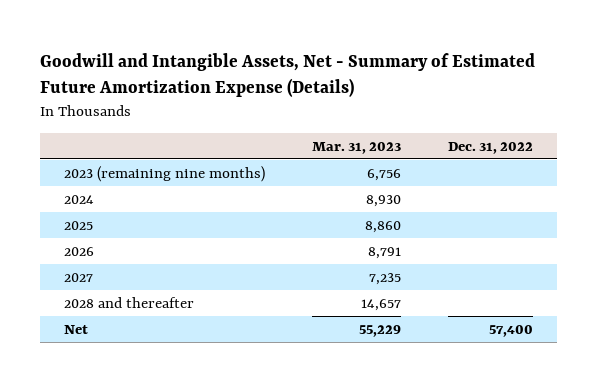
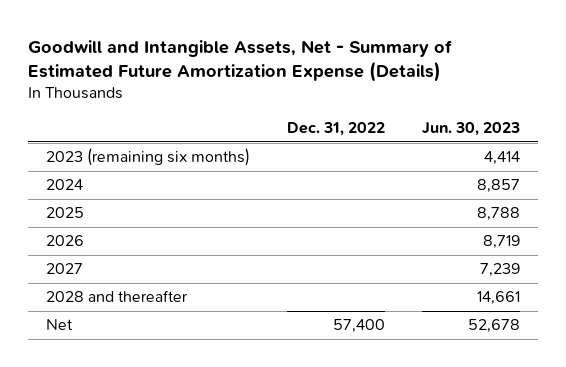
[312,141,402,154] Mar. 31, 2023 -> none
none -> [422,122,521,137] Jun. 30, 2023
[63,165,265,182] 2023 (remaining nine months) -> [46,148,251,167] 2023 (remaining six months)

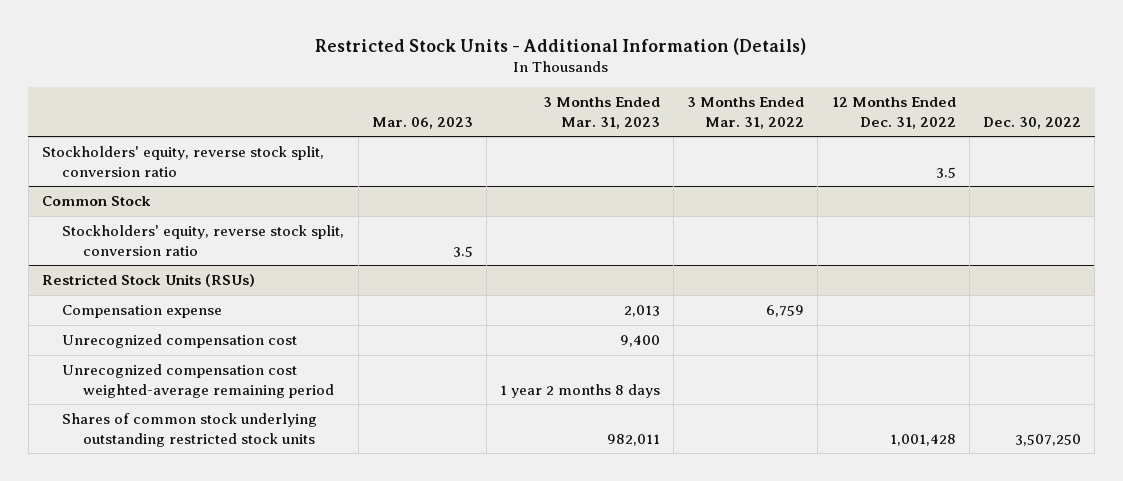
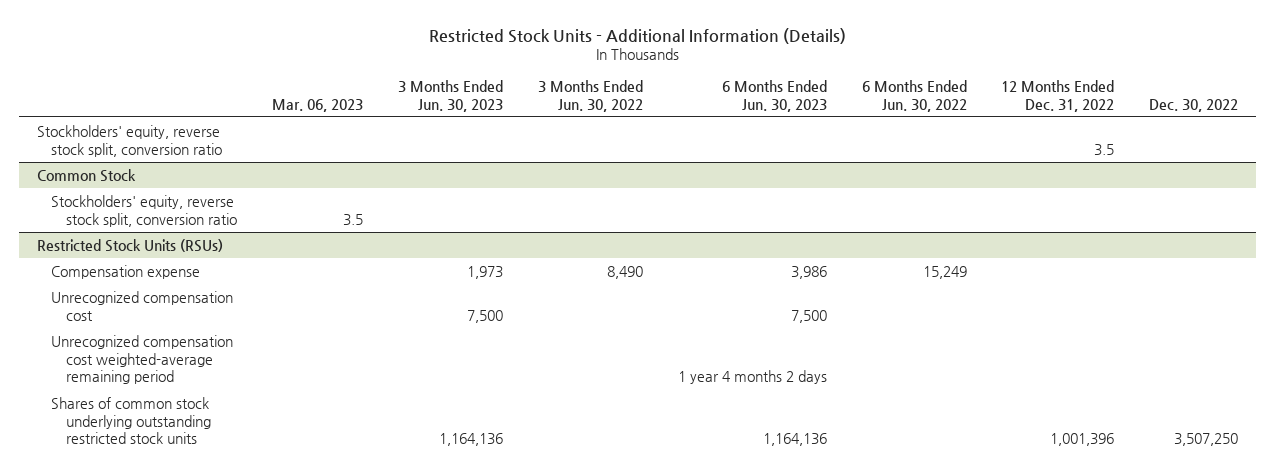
[543,97,661,129] 3 Months Ended Mar. 31, 2023 -> none
[687,97,805,129] 3 Months Ended Mar. 31, 2022 -> none
none -> [397,79,503,112] 3 Months Ended Jun. 30, 2023
none -> [537,79,643,112] 3 Months Ended Jun. 30, 2022
none -> [721,79,827,112] 6 Months Ended Jun. 30, 2023
none -> [861,79,967,112] 6 Months Ended Jun. 30, 2022
[889,433,956,446] 1,001,428 -> [1050,433,1115,447] 1,001,396

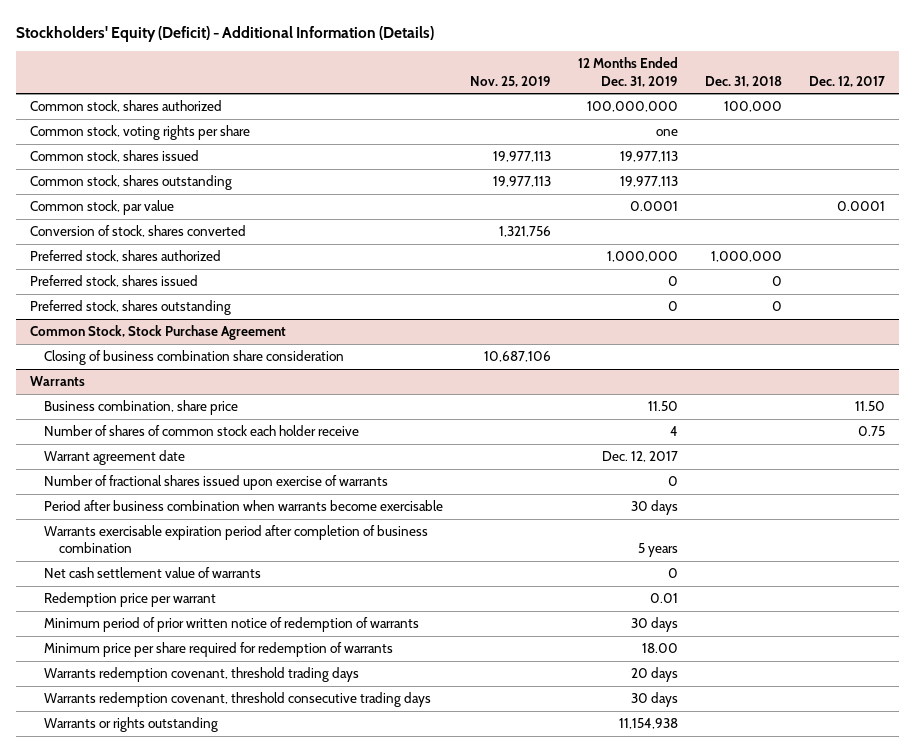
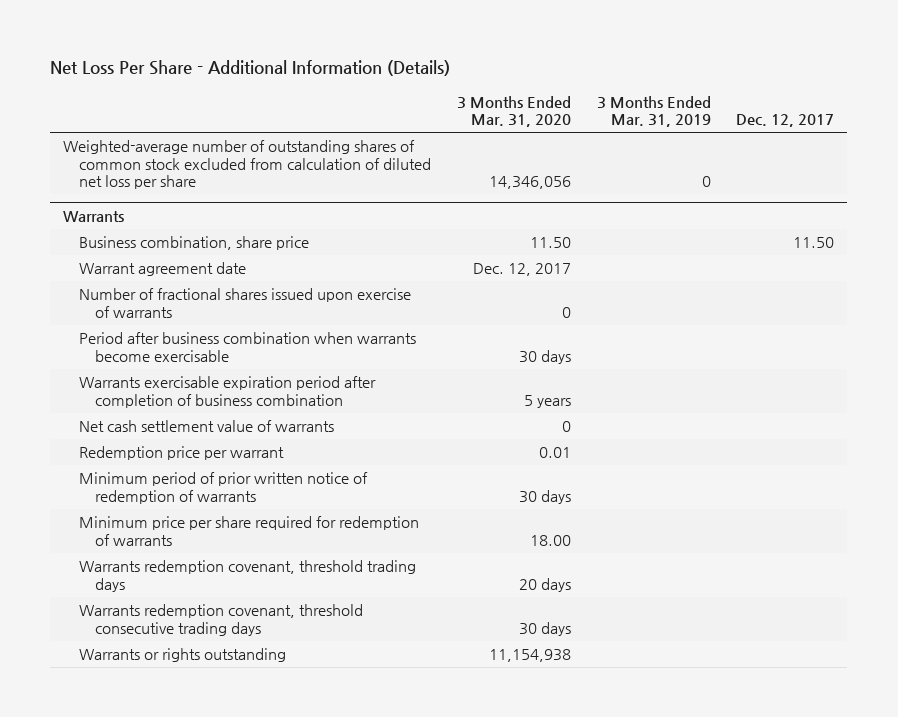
[16,25,435,42] Stockholders' Equity (Deficit) - Additional Information (Details) -> [50,60,451,77] Net Loss Per Share - Additional Information (Details)
[470,75,552,87] Nov. 25, 2019 -> none
[578,57,679,87] 12 Months Ended Dec. 31, 2019 -> none
[705,75,783,87] Dec. 31, 2018 -> none
none -> [456,95,571,128] 3 Months Ended Mar. 31, 2020
none -> [596,95,711,128] 3 Months Ended Mar. 31, 2019
[29,100,222,113] Common stock, shares authorized -> none
[29,125,250,141] Common stock, voting rights per share -> none
[29,150,199,163] Common stock, shares issued -> none
[29,175,232,191] Common stock, shares outstanding -> none
[29,200,174,216] Common stock, par value -> none
[29,225,246,238] Conversion of stock, shares converted -> none
[29,250,221,263] Preferred stock, shares authorized -> none
[29,275,198,288] Preferred stock, shares issued -> none
[29,300,231,316] Preferred stock, shares outstanding -> none
[29,325,286,341] Common Stock, Stock Purchase Agreement -> none
[44,350,345,366] Closing of business combination share consideration -> none
none -> [63,140,432,190] Weighted-average number of outstanding shares of common stock excluded from calculation of diluted net loss per share
[44,425,360,437] Number of shares of common stock each holder receive -> none

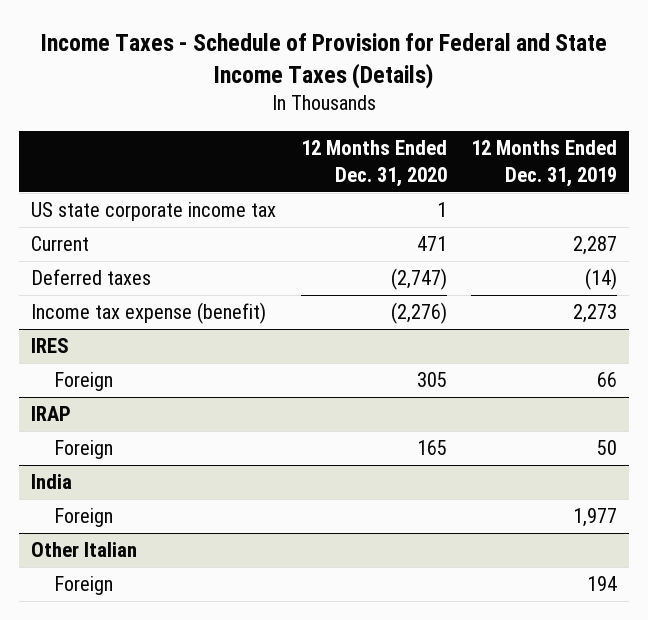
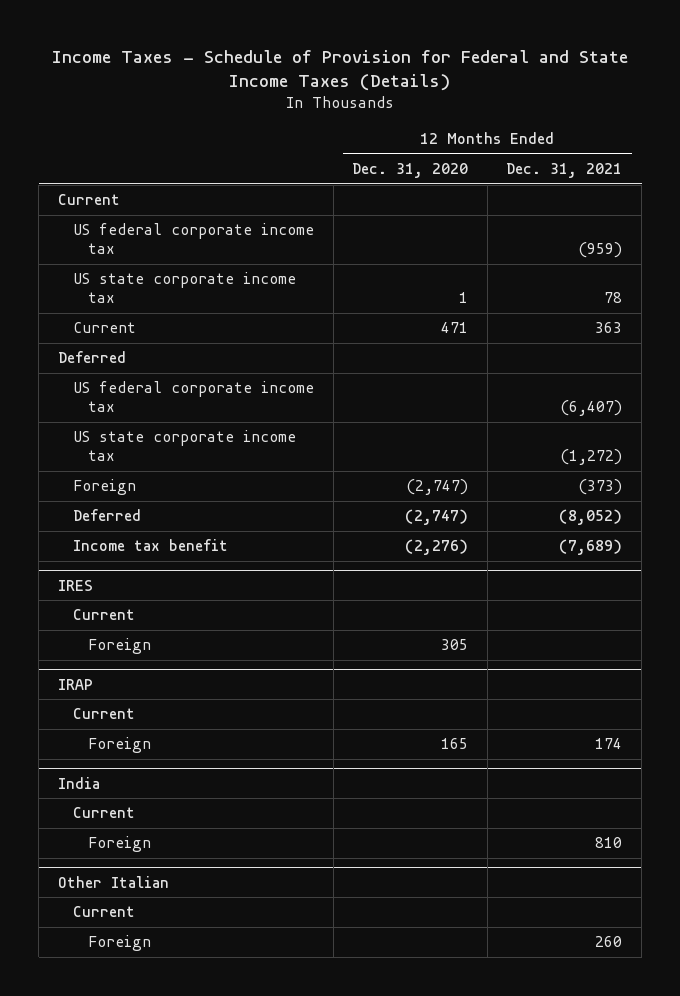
[471,140,618,187] 12 Months Ended Dec. 31, 2019 -> none
none -> [506,163,623,179] Dec. 31, 2021
none -> [57,194,120,206] Current
none -> [73,223,315,255] US federal corporate income tax
none -> [57,351,126,364] Deferred
none -> [73,381,315,413] US federal corporate income tax
none -> [73,430,297,462] US state corporate income tax
none -> [73,479,137,496] Foreign
[31,269,152,286] Deferred taxes -> [73,509,142,522] Deferred
[31,302,267,325] Income tax expense (benefit) -> [73,539,229,552] Income tax benefit
none -> [73,609,136,621] Current
none -> [73,708,136,720] Current
none -> [73,807,136,819] Current
none -> [73,906,136,918] Current

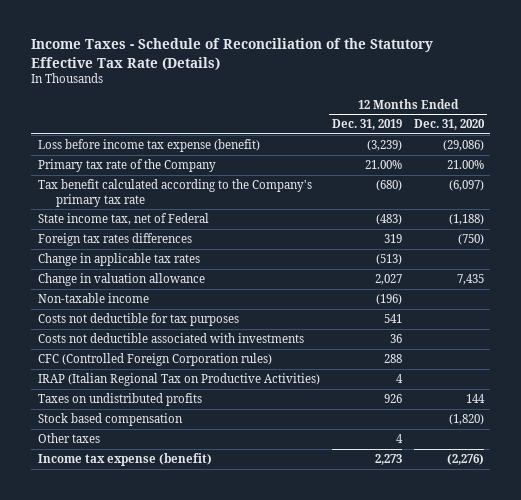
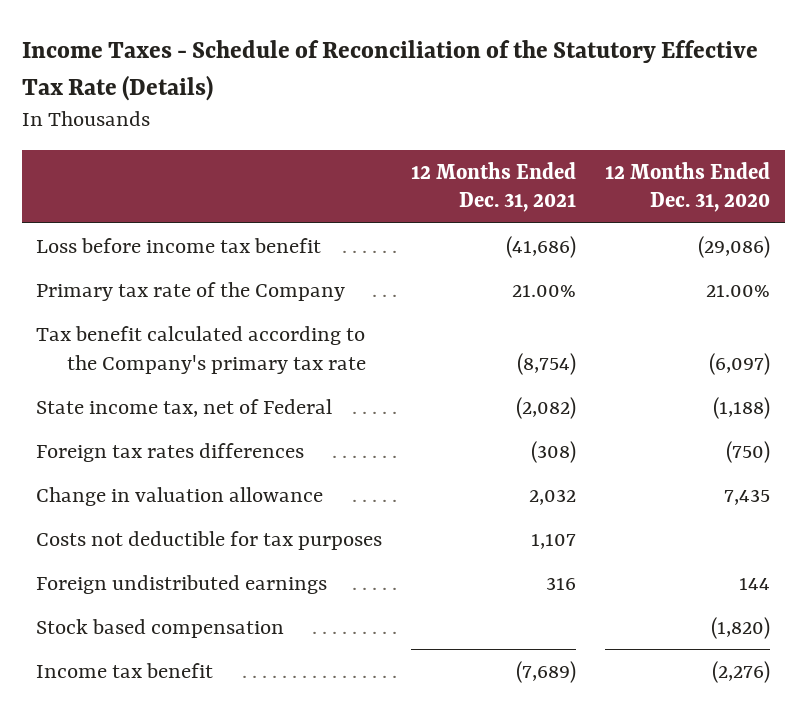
[331,119,402,131] Dec. 31, 2019 -> none
none -> [411,161,577,213] 12 Months Ended Dec. 31, 2021
[37,138,260,152] Loss before income tax expense (benefit) -> [36,237,322,253] Loss before income tax benefit
[37,252,200,266] Change in applicable tax rates -> none
[37,292,149,303] Non-taxable income -> none
[37,332,304,343] Costs not deductible associated with investments -> none
[37,352,272,366] CFC (Controlled Foreign Corporation rules) -> none
[37,372,320,386] IRAP (Italian Regional Tax on Productive Activities) -> none
[37,392,202,406] Taxes on undistributed profits -> [36,574,328,594] Foreign undistributed earnings
[37,432,100,443] Other taxes -> none
[37,452,212,466] Income tax expense (benefit) -> [36,662,214,678] Income tax benefit

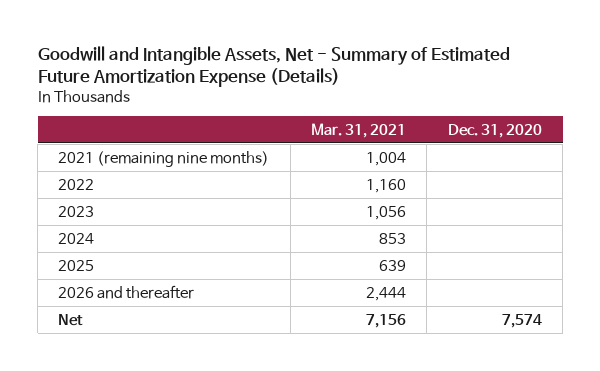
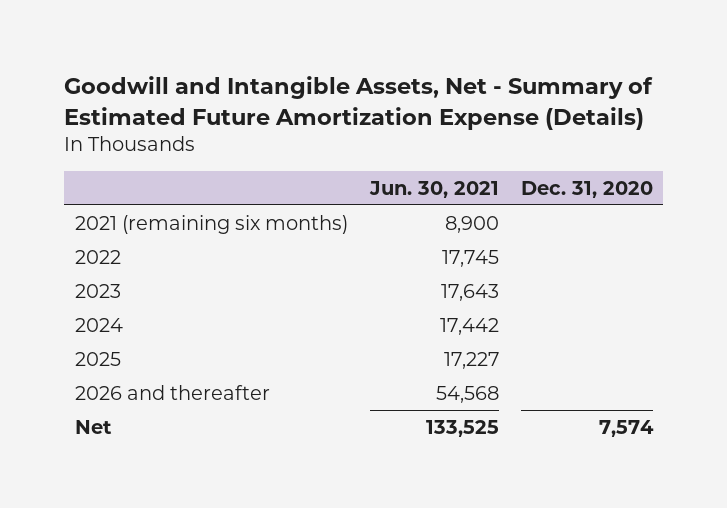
[311,122,407,138] Mar. 31, 2021 -> none
none -> [368,180,499,198] Jun. 30, 2021
[58,150,270,167] 2021 (remaining nine months) -> [74,214,348,234] 2021 (remaining six months)

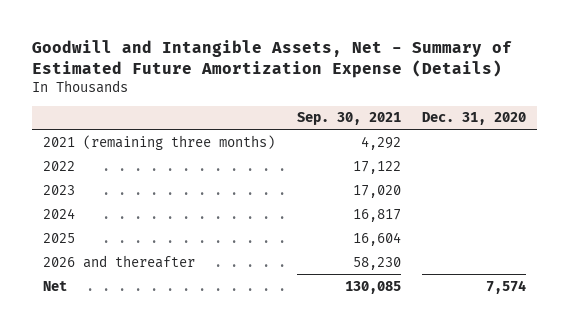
[368,180,499,198] Jun. 30, 2021 -> none
none -> [296,112,401,126] Sep. 30, 2021
[74,214,348,234] 2021 (remaining six months) -> [42,134,275,150] 2021 (remaining three months)

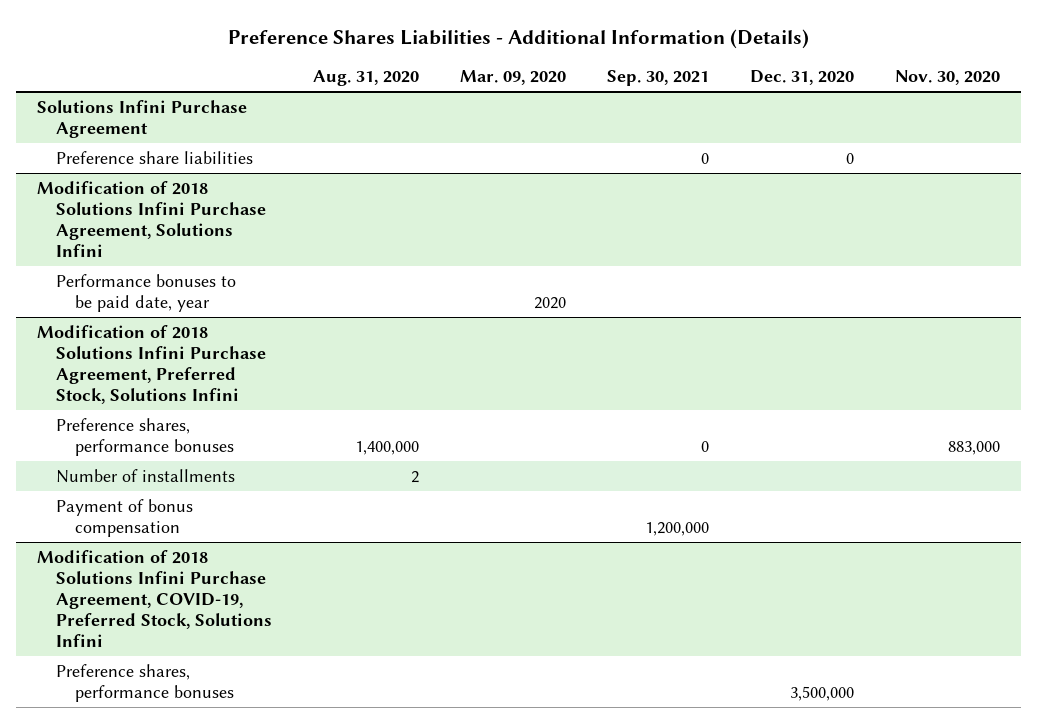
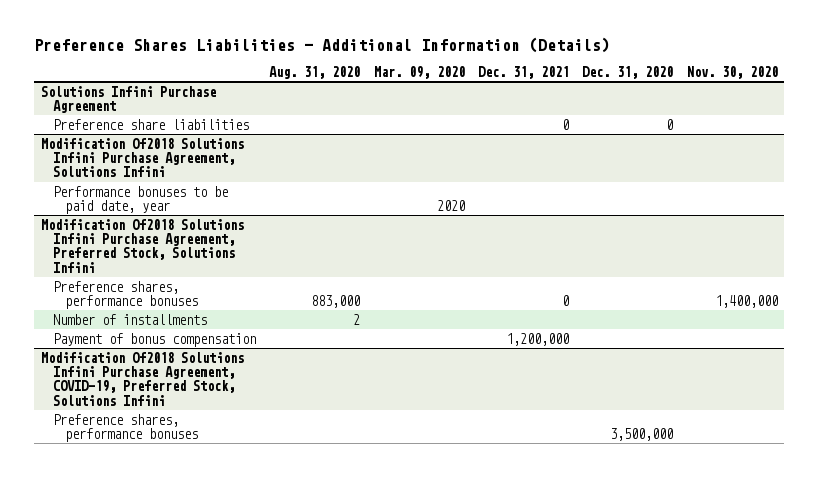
[607,70,710,87] Sep. 30, 2021 -> none
none -> [477,65,569,79] Dec. 31, 2021
[36,180,267,257] Modification of 2018 Solutions Infini Purchase Agreement, Solutions Infini -> [40,137,244,178] Modification Of2018 Solutions Infini Purchase Agreement, Solutions Infini
[36,324,267,404] Modification of 2018 Solutions Infini Purchase Agreement, Preferred Stock, Solutions Infini -> [40,218,244,273] Modification Of2018 Solutions Infini Purchase Agreement, Preferred Stock, Solutions Infini
[355,440,420,455] 1,400,000 -> [311,295,361,309] 883,000
[948,440,1001,455] 883,000 -> [714,295,778,309] 1,400,000
[36,549,273,647] Modification of 2018 Solutions Infini Purchase Agreement, COVID-19, Preferred Stock, Solutions Infini -> [40,351,244,406] Modification Of2018 Solutions Infini Purchase Agreement, COVID-19, Preferred Stock, Solutions Infini

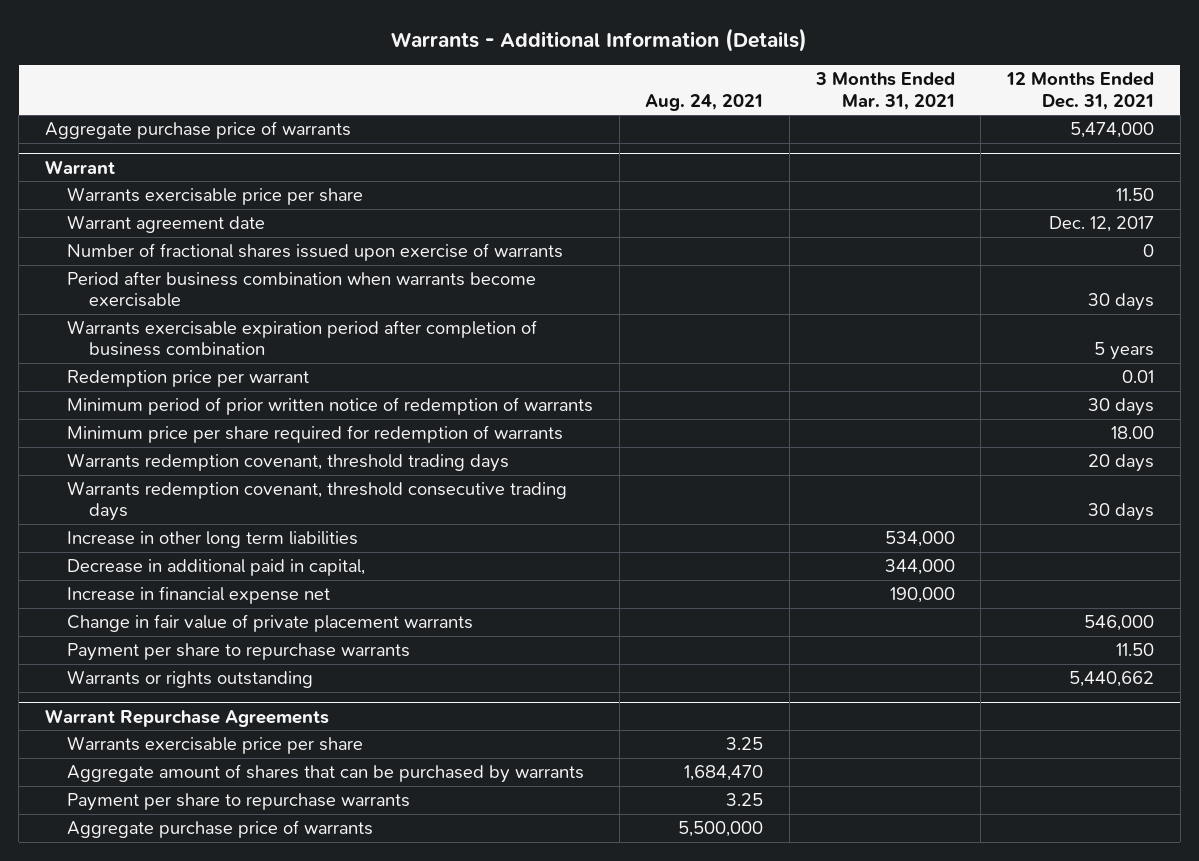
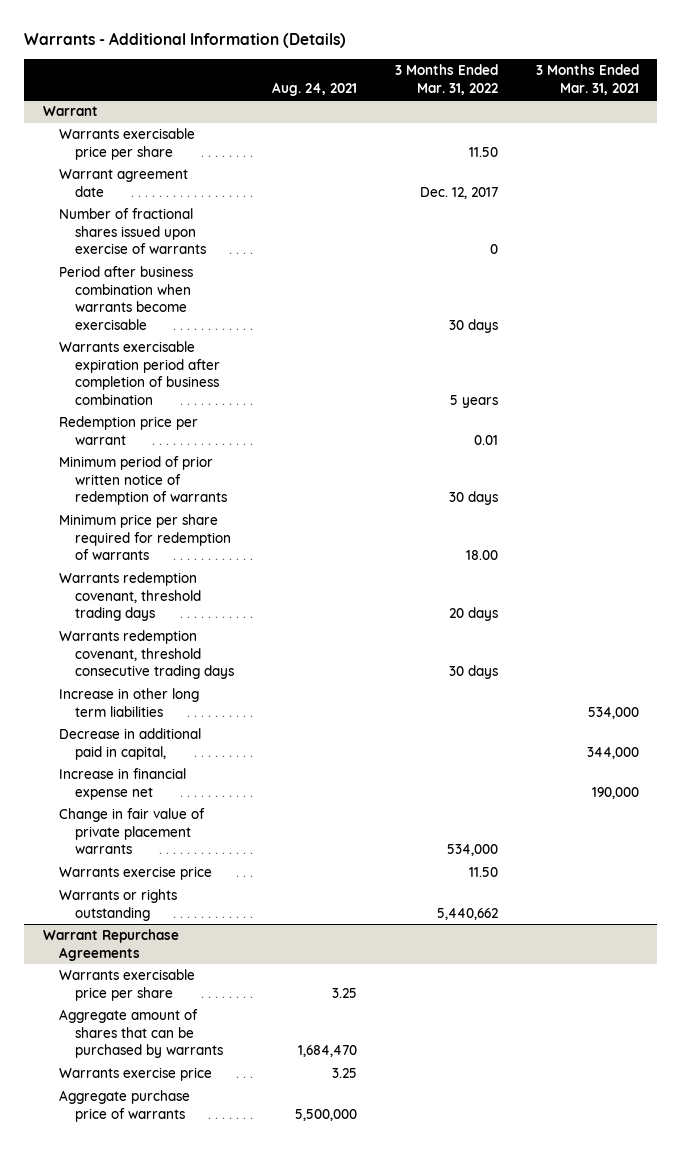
[1005,72,1154,110] 12 Months Ended Dec. 31, 2021 -> none
none -> [394,64,498,95] 3 Months Ended Mar. 31, 2022
[44,121,351,140] Aggregate purchase price of warrants -> none
[66,643,410,662] Payment per share to repurchase warrants -> [59,866,213,881] Warrants exercise price
[66,793,410,812] Payment per share to repurchase warrants -> [59,1067,213,1082] Warrants exercise price

